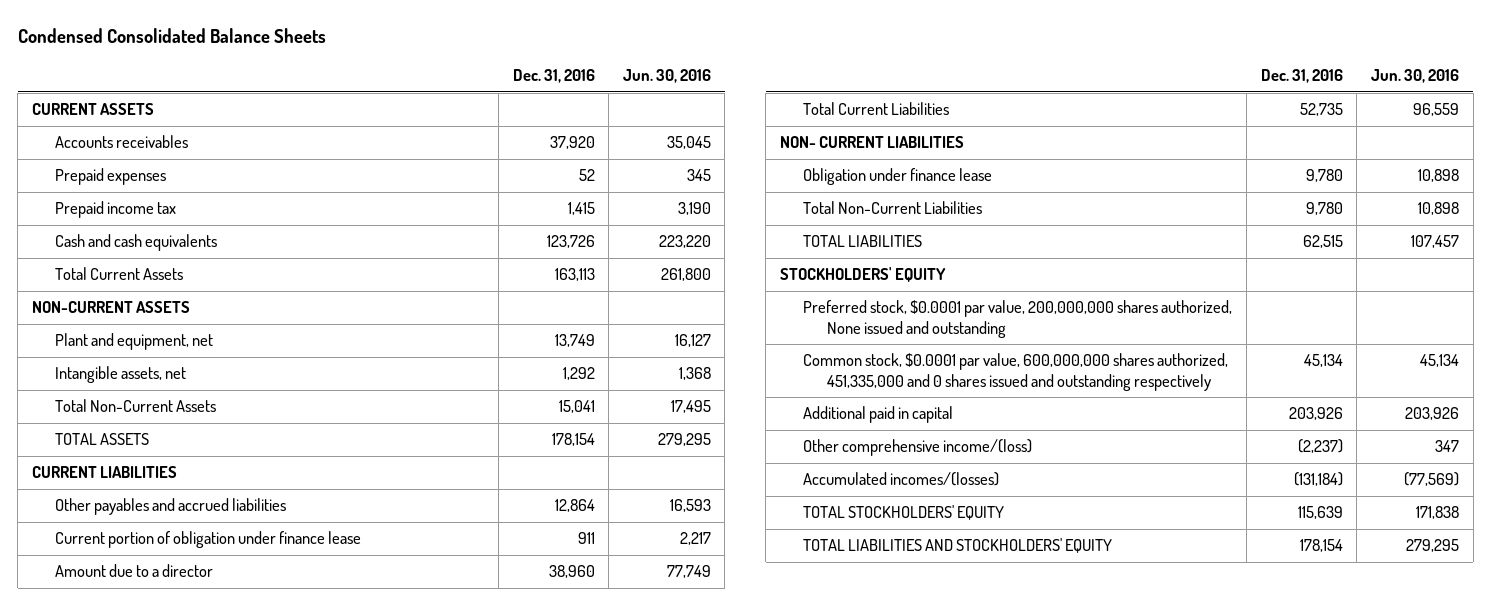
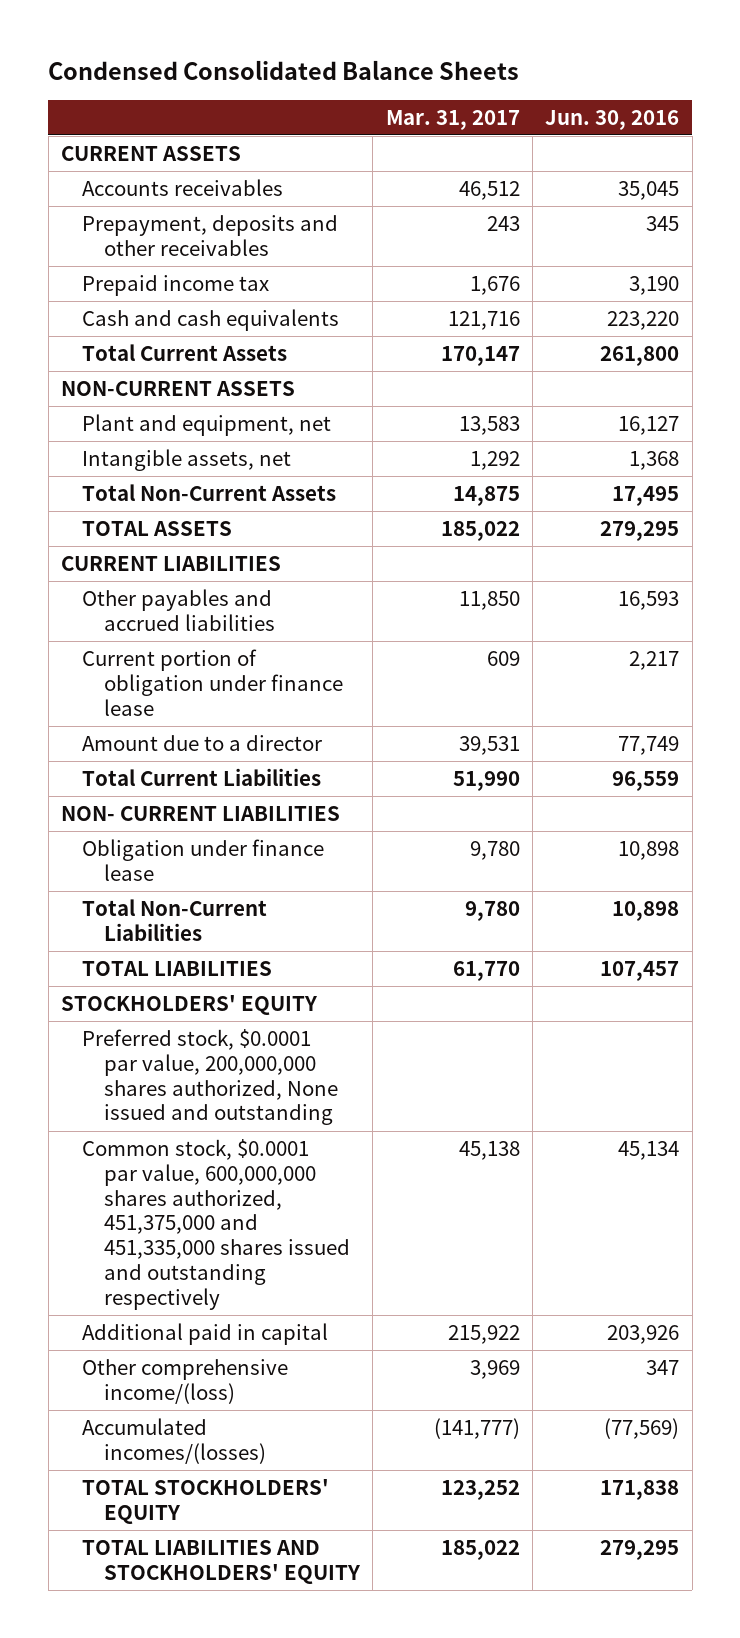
[512,69,595,84] Dec. 31, 2016 -> none
none -> [385,109,520,130] Mar. 31, 2017
[55,168,167,186] Prepaid expenses -> [82,214,339,256] Prepayment, deposits and other receivables
[803,353,1229,391] Common stock, $0.0001 par value, 600,000,000 shares authorized, 451,335,000 and 0 shares issued and outstanding respectively -> [82,1138,350,1310] Common stock, $0.0001 par value, 600,000,000 shares authorized, 451,375,000 and 451,335,000 shares issued and outstanding respectively

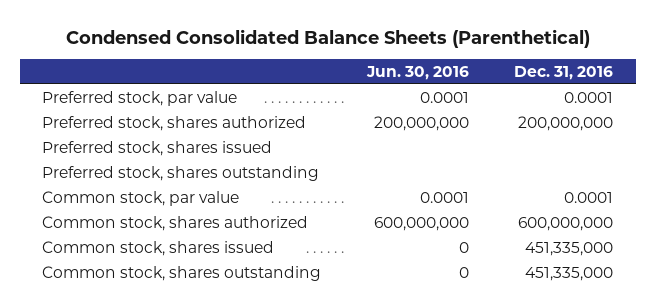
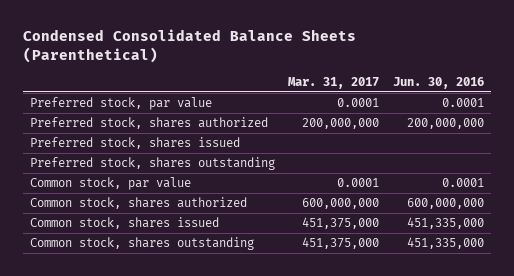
[513,66,613,81] Dec. 31, 2016 -> none
none -> [288,76,380,89] Mar. 31, 2017
[458,241,469,253] 0 -> [407,217,485,230] 451,335,000
[458,266,469,278] 0 -> [407,237,485,250] 451,335,000

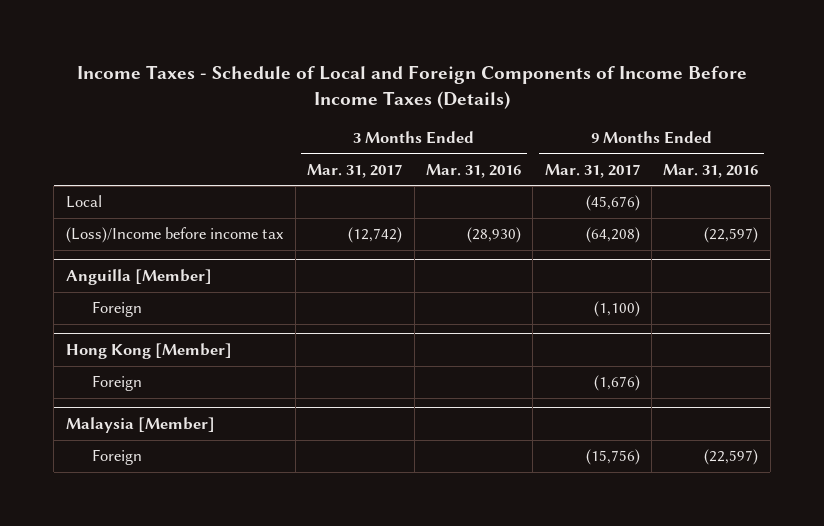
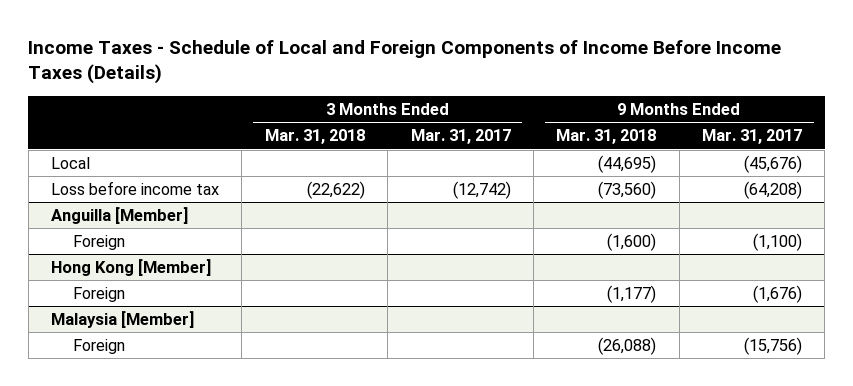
[426,163,522,178] Mar. 31, 2016 -> none
[663,163,759,178] Mar. 31, 2016 -> none
none -> [264,129,365,145] Mar. 31, 2018
none -> [556,129,657,145] Mar. 31, 2018
[65,227,284,244] (Loss)/Income before income tax -> [51,181,220,196] Loss before income tax

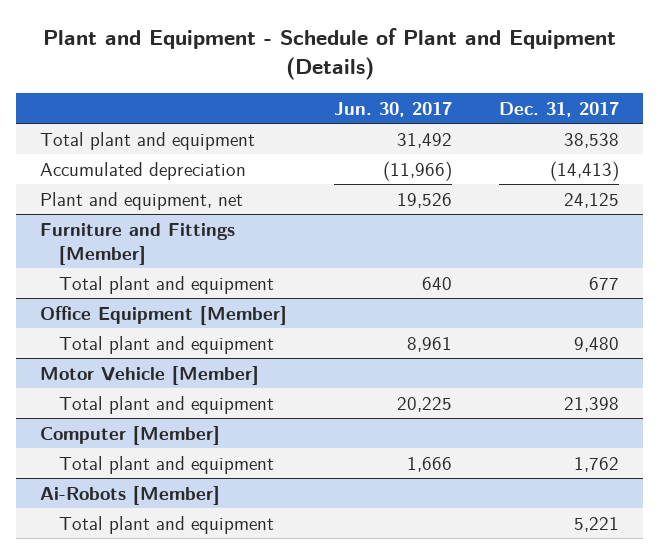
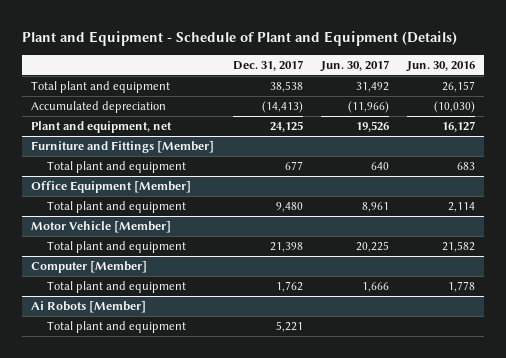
none -> [405,60,475,72] Jun. 30, 2016
[39,485,220,505] Ai-Robots [Member] -> [31,301,147,314] Ai Robots [Member]

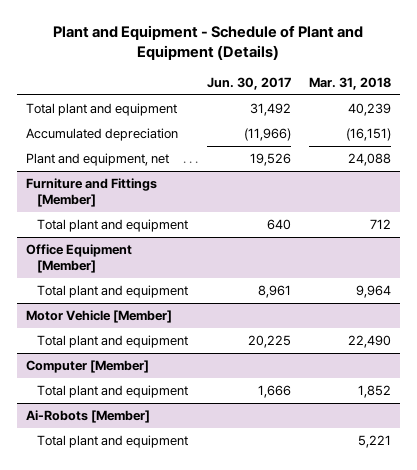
[232,59,303,71] Dec. 31, 2017 -> none
[405,60,475,72] Jun. 30, 2016 -> none
none -> [308,76,391,90] Mar. 31, 2018
[31,301,147,314] Ai Robots [Member] -> [25,410,150,424] Ai-Robots [Member]

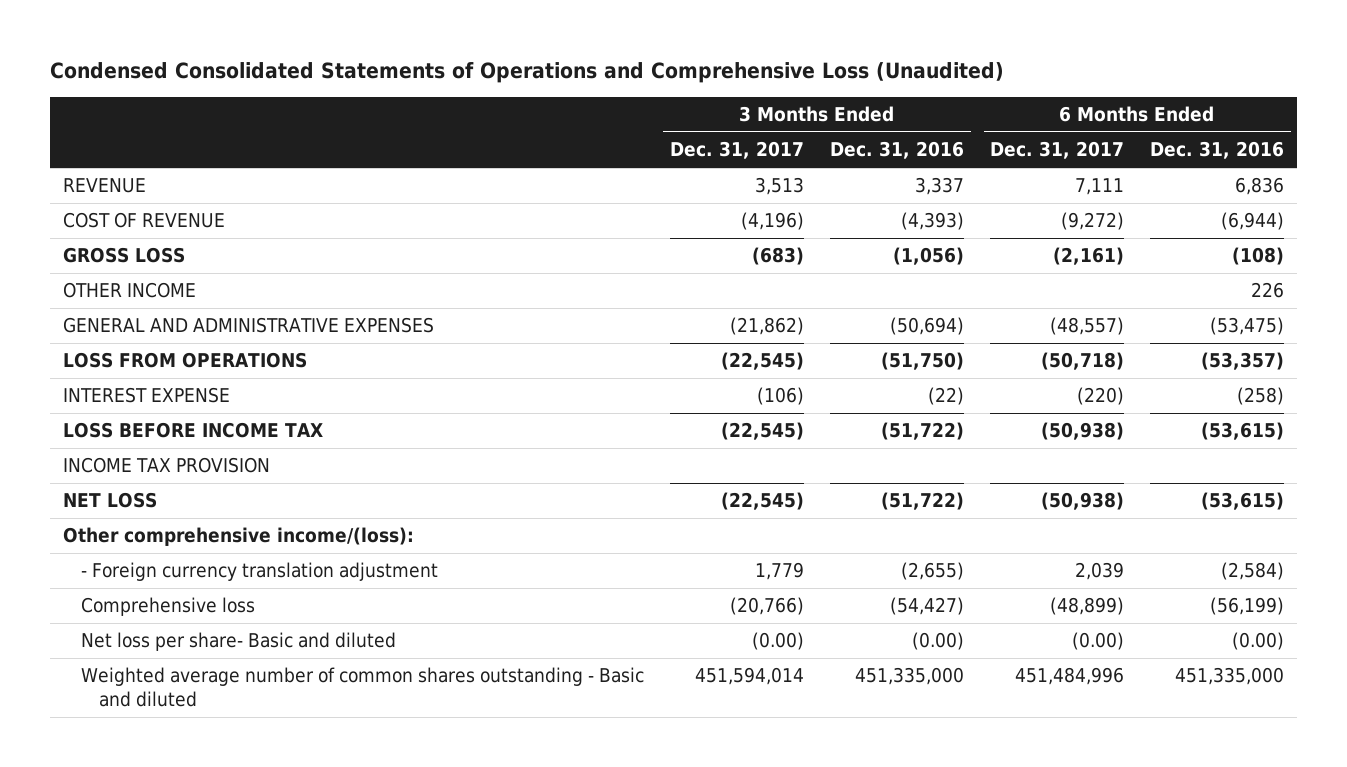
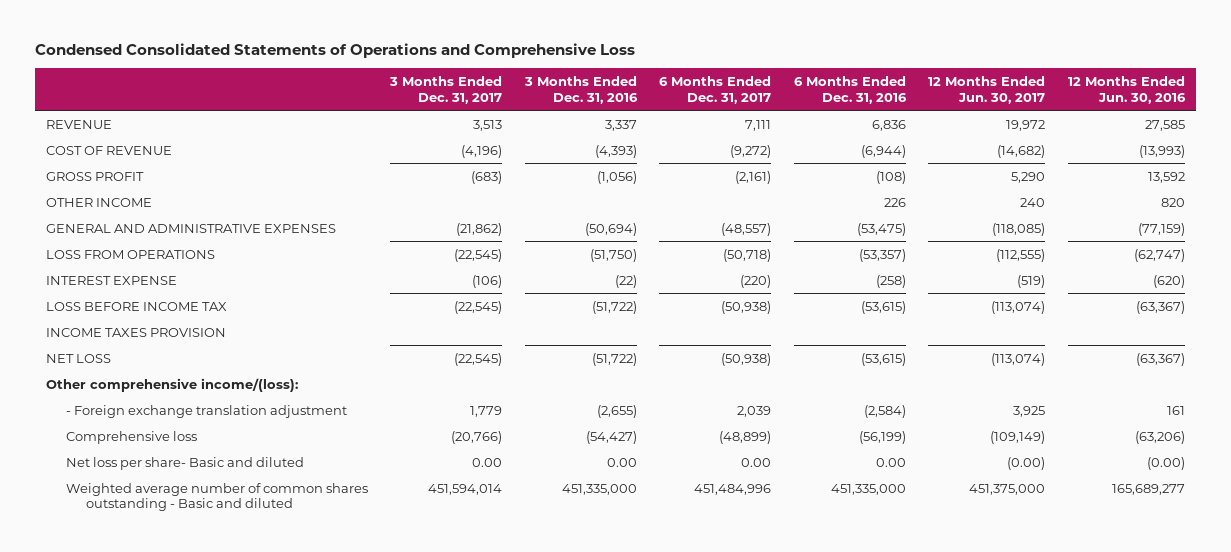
[49,62,1004,84] Condensed Consolidated Statements of Operations and Comprehensive Loss (Unaudited) -> [34,43,635,59] Condensed Consolidated Statements of Operations and Comprehensive Loss
none -> [928,76,1046,104] 12 Months Ended Jun. 30, 2017
none -> [1067,76,1186,104] 12 Months Ended Jun. 30, 2016
[62,247,185,264] GROSS LOSS -> [46,171,145,181] GROSS PROFIT
[62,457,270,474] INCOME TAX PROVISION -> [46,327,227,337] INCOME TAXES PROVISION
[80,562,438,582] - Foreign currency translation adjustment -> [65,404,347,418] - Foreign exchange translation adjustment
[751,632,804,651] (0.00) -> [472,457,503,467] 0.00
[911,632,964,651] (0.00) -> [606,457,637,467] 0.00
[1072,632,1125,651] (0.00) -> [741,457,772,467] 0.00
[1232,632,1285,651] (0.00) -> [875,457,906,467] 0.00

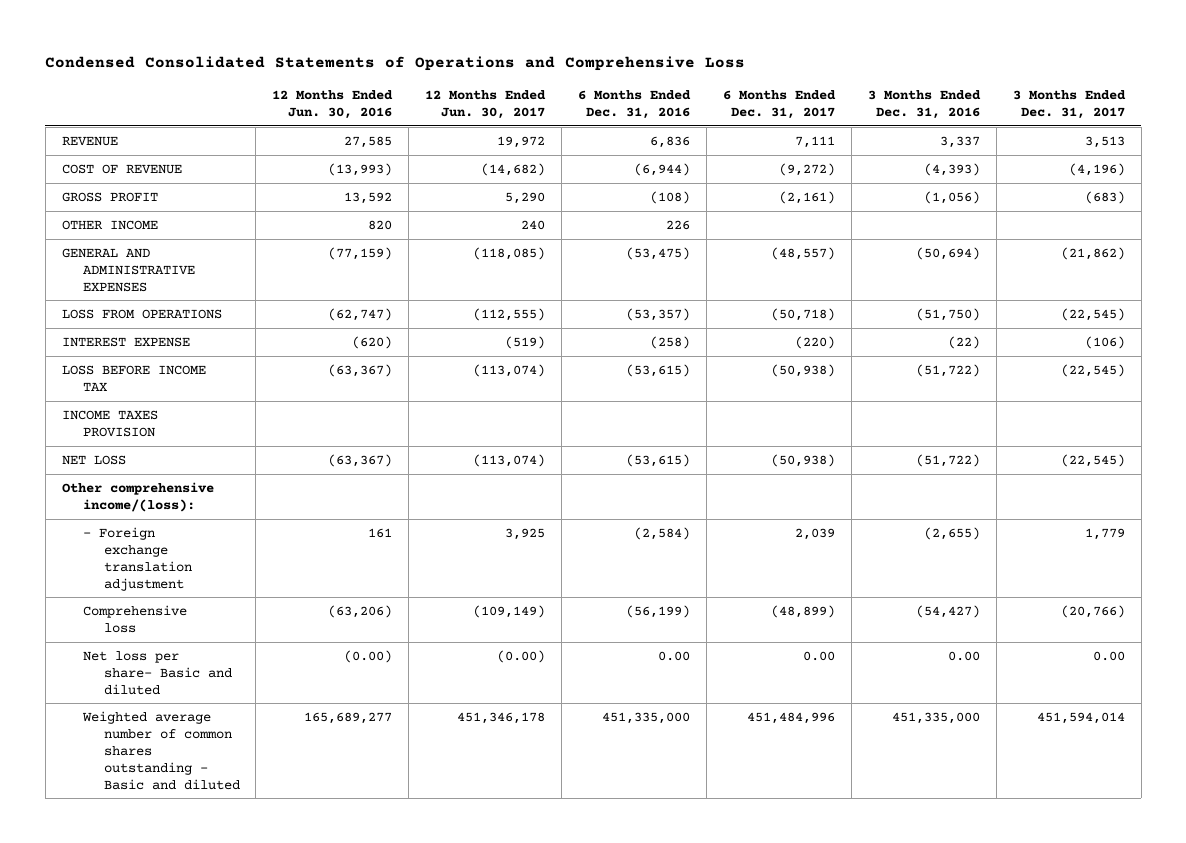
[969,483,1046,495] 451,375,000 -> [457,711,546,724] 451,346,178

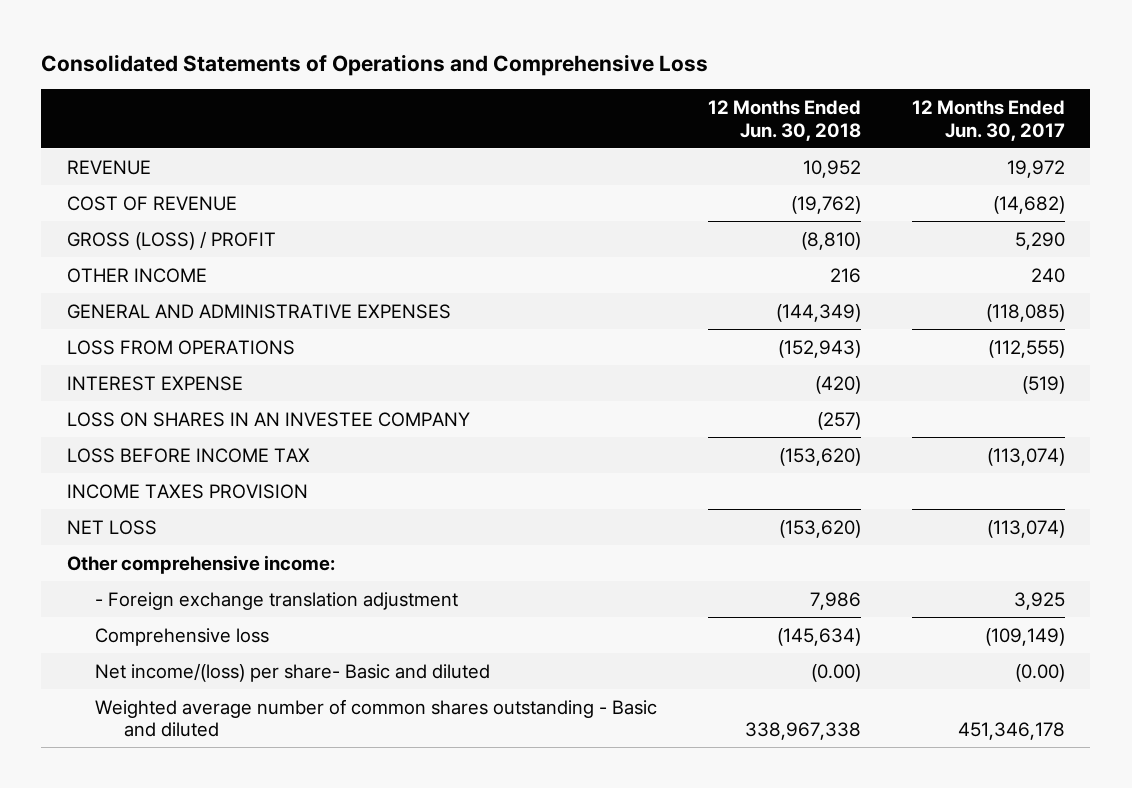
[45,56,746,72] Condensed Consolidated Statements of Operations and Comprehensive Loss -> [41,53,709,76] Consolidated Statements of Operations and Comprehensive Loss
[272,90,394,120] 12 Months Ended Jun. 30, 2016 -> none
[578,90,692,120] 6 Months Ended Dec. 31, 2016 -> none
[723,90,837,120] 6 Months Ended Dec. 31, 2017 -> none
[867,90,981,120] 3 Months Ended Dec. 31, 2016 -> none
[1012,90,1126,120] 3 Months Ended Dec. 31, 2017 -> none
none -> [707,100,861,141] 12 Months Ended Jun. 30, 2018
[61,191,158,202] GROSS PROFIT -> [66,230,276,250] GROSS (LOSS) / PROFIT
none -> [66,411,470,427] LOSS ON SHARES IN AN INVESTEE COMPANY
[61,481,214,512] Other comprehensive income/(loss): -> [66,554,335,574] Other comprehensive income:
[82,650,232,695] Net loss per share- Basic and diluted -> [95,662,491,682] Net income/(loss) per share- Basic and diluted

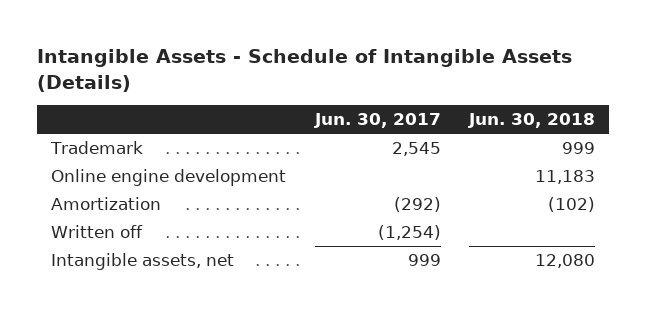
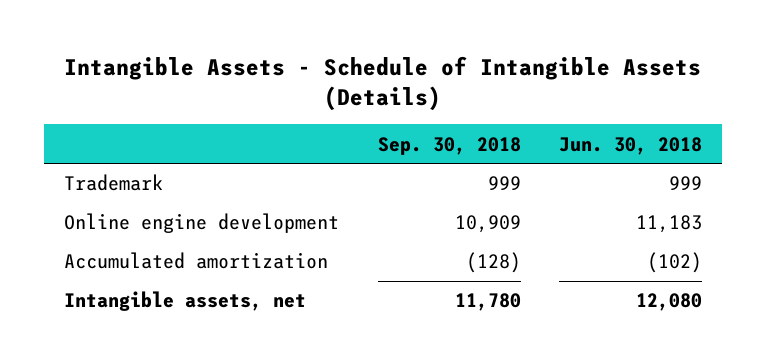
[313,113,441,129] Jun. 30, 2017 -> none
none -> [377,136,521,155] Sep. 30, 2018
[51,224,144,238] Written off -> none
[51,196,162,210] Amortization -> [63,252,328,270] Accumulated amortization

